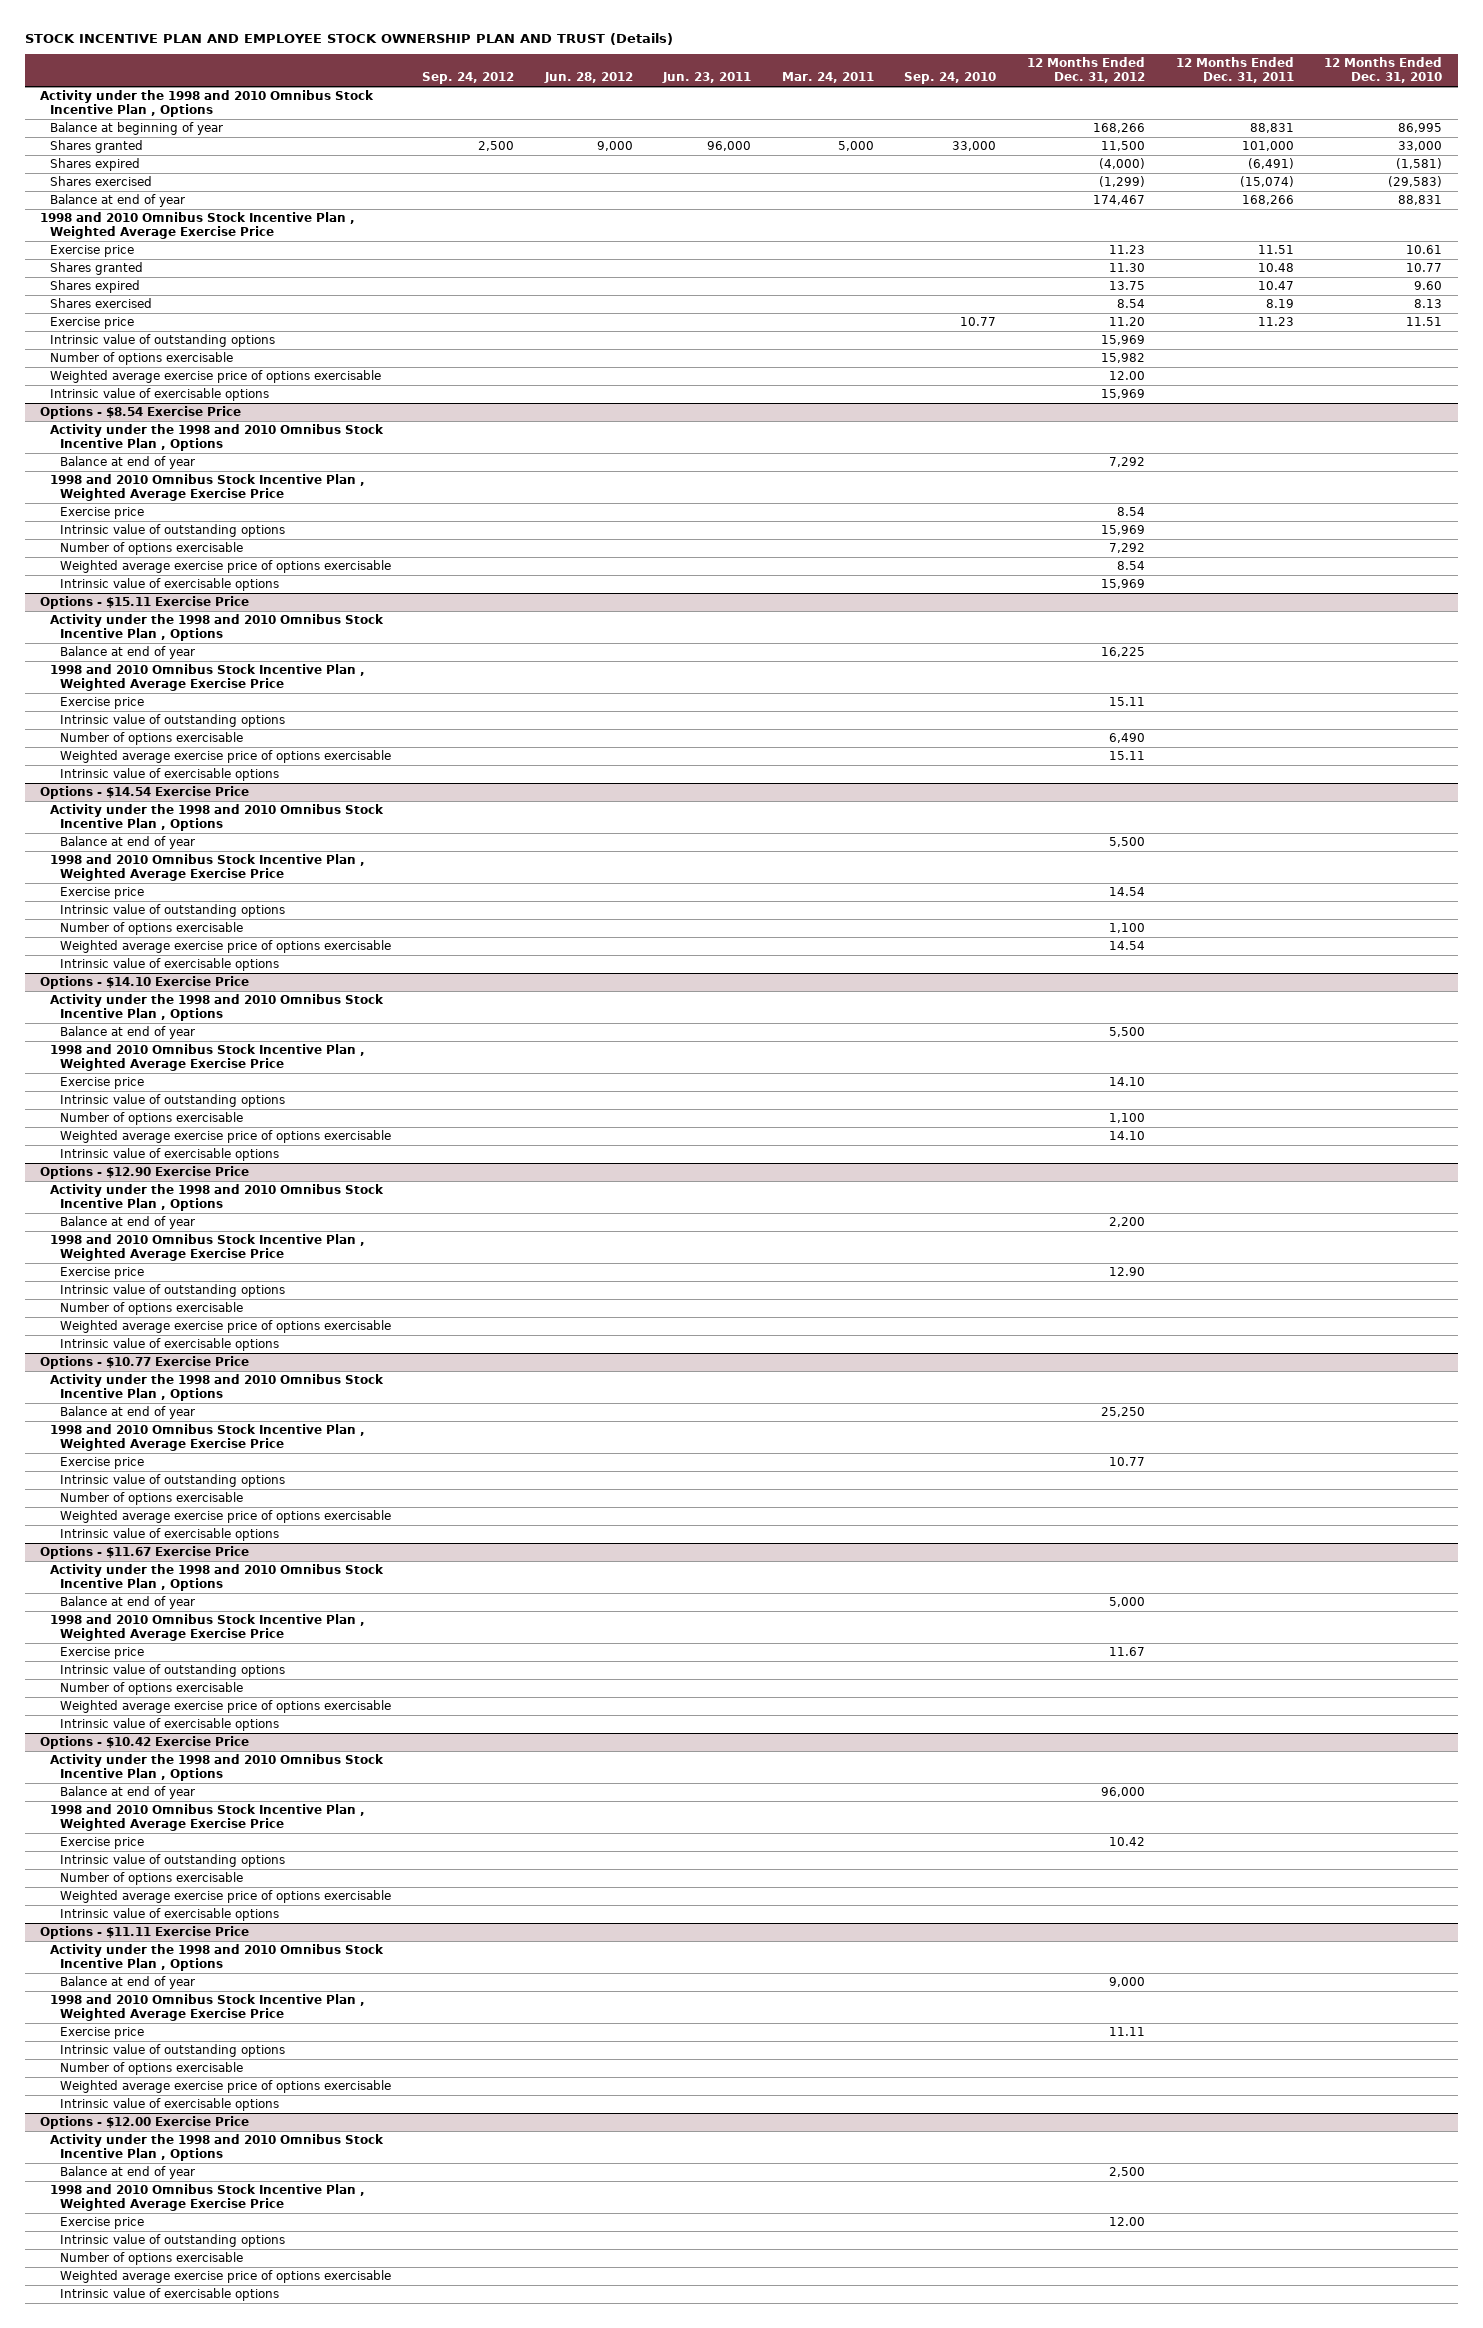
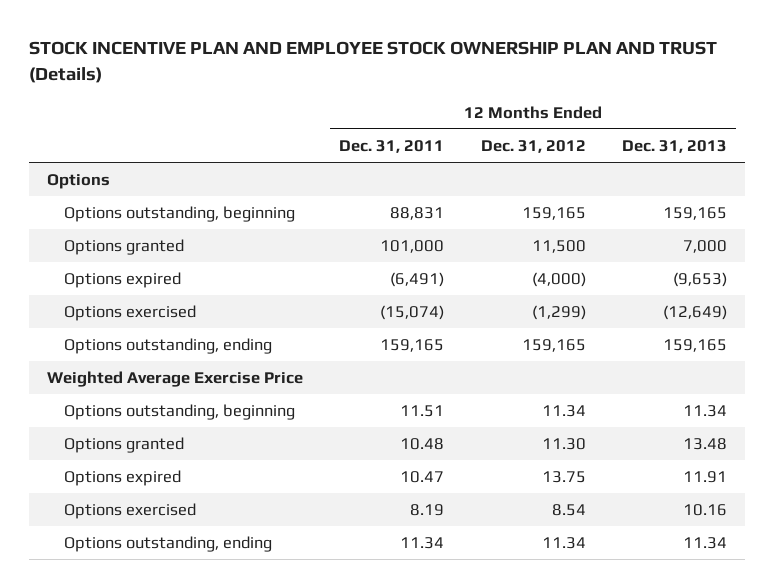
[421,72,514,85] Sep. 24, 2012 -> none
[543,72,633,84] Jun. 28, 2012 -> none
[662,72,752,84] Jun. 23, 2011 -> none
[781,72,874,84] Mar. 24, 2011 -> none
[904,72,997,85] Sep. 24, 2010 -> none
[1324,57,1443,84] 12 Months Ended Dec. 31, 2010 -> none
none -> [622,139,728,153] Dec. 31, 2013
[50,122,224,136] Balance at beginning of year -> none
[50,194,186,208] Balance at end of year -> none
[50,245,135,258] Exercise price -> none
[50,317,135,330] Exercise price -> none
[50,334,276,348] Intrinsic value of outstanding options -> none
[50,352,234,366] Number of options exercisable -> none
[50,370,382,384] Weighted average exercise price of options exercisable -> none
[50,388,270,402] Intrinsic value of exercisable options -> none
[40,406,242,420] Options - $8.54 Exercise Price -> none
[50,424,385,452] Activity under the 1998 and 2010 Omnibus Stock Incentive Plan , Options -> none
[60,456,196,470] Balance at end of year -> none
[50,474,366,502] 1998 and 2010 Omnibus Stock Incentive Plan , Weighted Average Exercise Price -> none
[60,507,145,520] Exercise price -> none
[60,524,286,538] Intrinsic value of outstanding options -> none
[60,542,244,556] Number of options exercisable -> none
[60,560,392,574] Weighted average exercise price of options exercisable -> none
[60,578,280,592] Intrinsic value of exercisable options -> none
[40,596,250,610] Options - $15.11 Exercise Price -> none
[50,614,385,642] Activity under the 1998 and 2010 Omnibus Stock Incentive Plan , Options -> none
[60,646,196,660] Balance at end of year -> none
[50,664,366,692] 1998 and 2010 Omnibus Stock Incentive Plan , Weighted Average Exercise Price -> none
[60,697,145,710] Exercise price -> none
[60,714,286,728] Intrinsic value of outstanding options -> none
[60,732,244,746] Number of options exercisable -> none
[60,750,392,764] Weighted average exercise price of options exercisable -> none
[60,768,280,782] Intrinsic value of exercisable options -> none
[40,786,250,800] Options - $14.54 Exercise Price -> none
[50,804,385,832] Activity under the 1998 and 2010 Omnibus Stock Incentive Plan , Options -> none
[60,836,196,850] Balance at end of year -> none
[50,854,366,882] 1998 and 2010 Omnibus Stock Incentive Plan , Weighted Average Exercise Price -> none
[60,887,145,900] Exercise price -> none
[60,904,286,918] Intrinsic value of outstanding options -> none
[60,922,244,936] Number of options exercisable -> none
[60,940,392,954] Weighted average exercise price of options exercisable -> none
[60,958,280,972] Intrinsic value of exercisable options -> none
[40,976,250,990] Options - $14.10 Exercise Price -> none
[50,994,385,1022] Activity under the 1998 and 2010 Omnibus Stock Incentive Plan , Options -> none
[60,1026,196,1040] Balance at end of year -> none
[50,1044,366,1072] 1998 and 2010 Omnibus Stock Incentive Plan , Weighted Average Exercise Price -> none
[60,1077,145,1090] Exercise price -> none
[60,1094,286,1108] Intrinsic value of outstanding options -> none
[60,1112,244,1126] Number of options exercisable -> none
[60,1130,392,1144] Weighted average exercise price of options exercisable -> none
[60,1148,280,1162] Intrinsic value of exercisable options -> none
[40,1166,250,1180] Options - $12.90 Exercise Price -> none
[50,1184,385,1212] Activity under the 1998 and 2010 Omnibus Stock Incentive Plan , Options -> none
[60,1216,196,1230] Balance at end of year -> none
[50,1234,366,1262] 1998 and 2010 Omnibus Stock Incentive Plan , Weighted Average Exercise Price -> none
[60,1267,145,1280] Exercise price -> none
[60,1284,286,1298] Intrinsic value of outstanding options -> none
[60,1302,244,1316] Number of options exercisable -> none
[60,1320,392,1334] Weighted average exercise price of options exercisable -> none
[60,1338,280,1352] Intrinsic value of exercisable options -> none
[40,1356,250,1370] Options - $10.77 Exercise Price -> none
[50,1374,385,1402] Activity under the 1998 and 2010 Omnibus Stock Incentive Plan , Options -> none
[60,1406,196,1420] Balance at end of year -> none
[50,1424,366,1452] 1998 and 2010 Omnibus Stock Incentive Plan , Weighted Average Exercise Price -> none
[60,1457,145,1470] Exercise price -> none
[60,1474,286,1488] Intrinsic value of outstanding options -> none
[60,1492,244,1506] Number of options exercisable -> none
[60,1510,392,1524] Weighted average exercise price of options exercisable -> none
[60,1528,280,1542] Intrinsic value of exercisable options -> none
[40,1546,250,1560] Options - $11.67 Exercise Price -> none
[50,1564,385,1592] Activity under the 1998 and 2010 Omnibus Stock Incentive Plan , Options -> none
[60,1596,196,1610] Balance at end of year -> none
[50,1614,366,1642] 1998 and 2010 Omnibus Stock Incentive Plan , Weighted Average Exercise Price -> none
[60,1647,145,1660] Exercise price -> none
[60,1664,286,1678] Intrinsic value of outstanding options -> none
[60,1682,244,1696] Number of options exercisable -> none
[60,1700,392,1714] Weighted average exercise price of options exercisable -> none
[60,1718,280,1732] Intrinsic value of exercisable options -> none
[40,1736,250,1750] Options - $10.42 Exercise Price -> none
[50,1754,385,1782] Activity under the 1998 and 2010 Omnibus Stock Incentive Plan , Options -> none
[60,1786,196,1800] Balance at end of year -> none
[50,1804,366,1832] 1998 and 2010 Omnibus Stock Incentive Plan , Weighted Average Exercise Price -> none
[60,1837,145,1850] Exercise price -> none
[60,1854,286,1868] Intrinsic value of outstanding options -> none
[60,1872,244,1886] Number of options exercisable -> none
[60,1890,392,1904] Weighted average exercise price of options exercisable -> none
[60,1908,280,1922] Intrinsic value of exercisable options -> none
[40,1926,250,1940] Options - $11.11 Exercise Price -> none
[50,1944,385,1972] Activity under the 1998 and 2010 Omnibus Stock Incentive Plan , Options -> none
[60,1976,196,1990] Balance at end of year -> none
[50,1994,366,2022] 1998 and 2010 Omnibus Stock Incentive Plan , Weighted Average Exercise Price -> none
[60,2027,145,2040] Exercise price -> none
[60,2044,286,2058] Intrinsic value of outstanding options -> none
[60,2062,244,2076] Number of options exercisable -> none
[60,2080,392,2094] Weighted average exercise price of options exercisable -> none
[60,2098,280,2112] Intrinsic value of exercisable options -> none
[40,2116,250,2130] Options - $12.00 Exercise Price -> none
[50,2134,385,2162] Activity under the 1998 and 2010 Omnibus Stock Incentive Plan , Options -> none
[60,2166,196,2180] Balance at end of year -> none
[50,2184,366,2212] 1998 and 2010 Omnibus Stock Incentive Plan , Weighted Average Exercise Price -> none
[60,2217,145,2230] Exercise price -> none
[60,2234,286,2248] Intrinsic value of outstanding options -> none
[60,2252,244,2266] Number of options exercisable -> none
[60,2270,392,2284] Weighted average exercise price of options exercisable -> none
[60,2288,280,2302] Intrinsic value of exercisable options -> none
[40,90,375,118] Activity under the 1998 and 2010 Omnibus Stock Incentive Plan , Options -> [47,173,111,189] Options
none -> [64,205,296,222] Options outstanding, beginning
[50,140,144,154] Shares granted -> [64,238,185,255] Options granted
[50,158,141,172] Shares expired -> [64,271,182,288] Options expired
[50,176,153,187] Shares exercised -> [64,304,197,321] Options exercised
none -> [64,337,273,354] Options outstanding, ending
[40,212,356,240] 1998 and 2010 Omnibus Stock Incentive Plan , Weighted Average Exercise Price -> [47,370,304,387] Weighted Average Exercise Price
none -> [64,403,296,420] Options outstanding, beginning
[50,262,144,276] Shares granted -> [64,436,185,453] Options granted
[50,280,141,294] Shares expired -> [64,469,182,486] Options expired
[50,298,153,309] Shares exercised -> [64,502,197,519] Options exercised
none -> [64,535,273,552] Options outstanding, ending

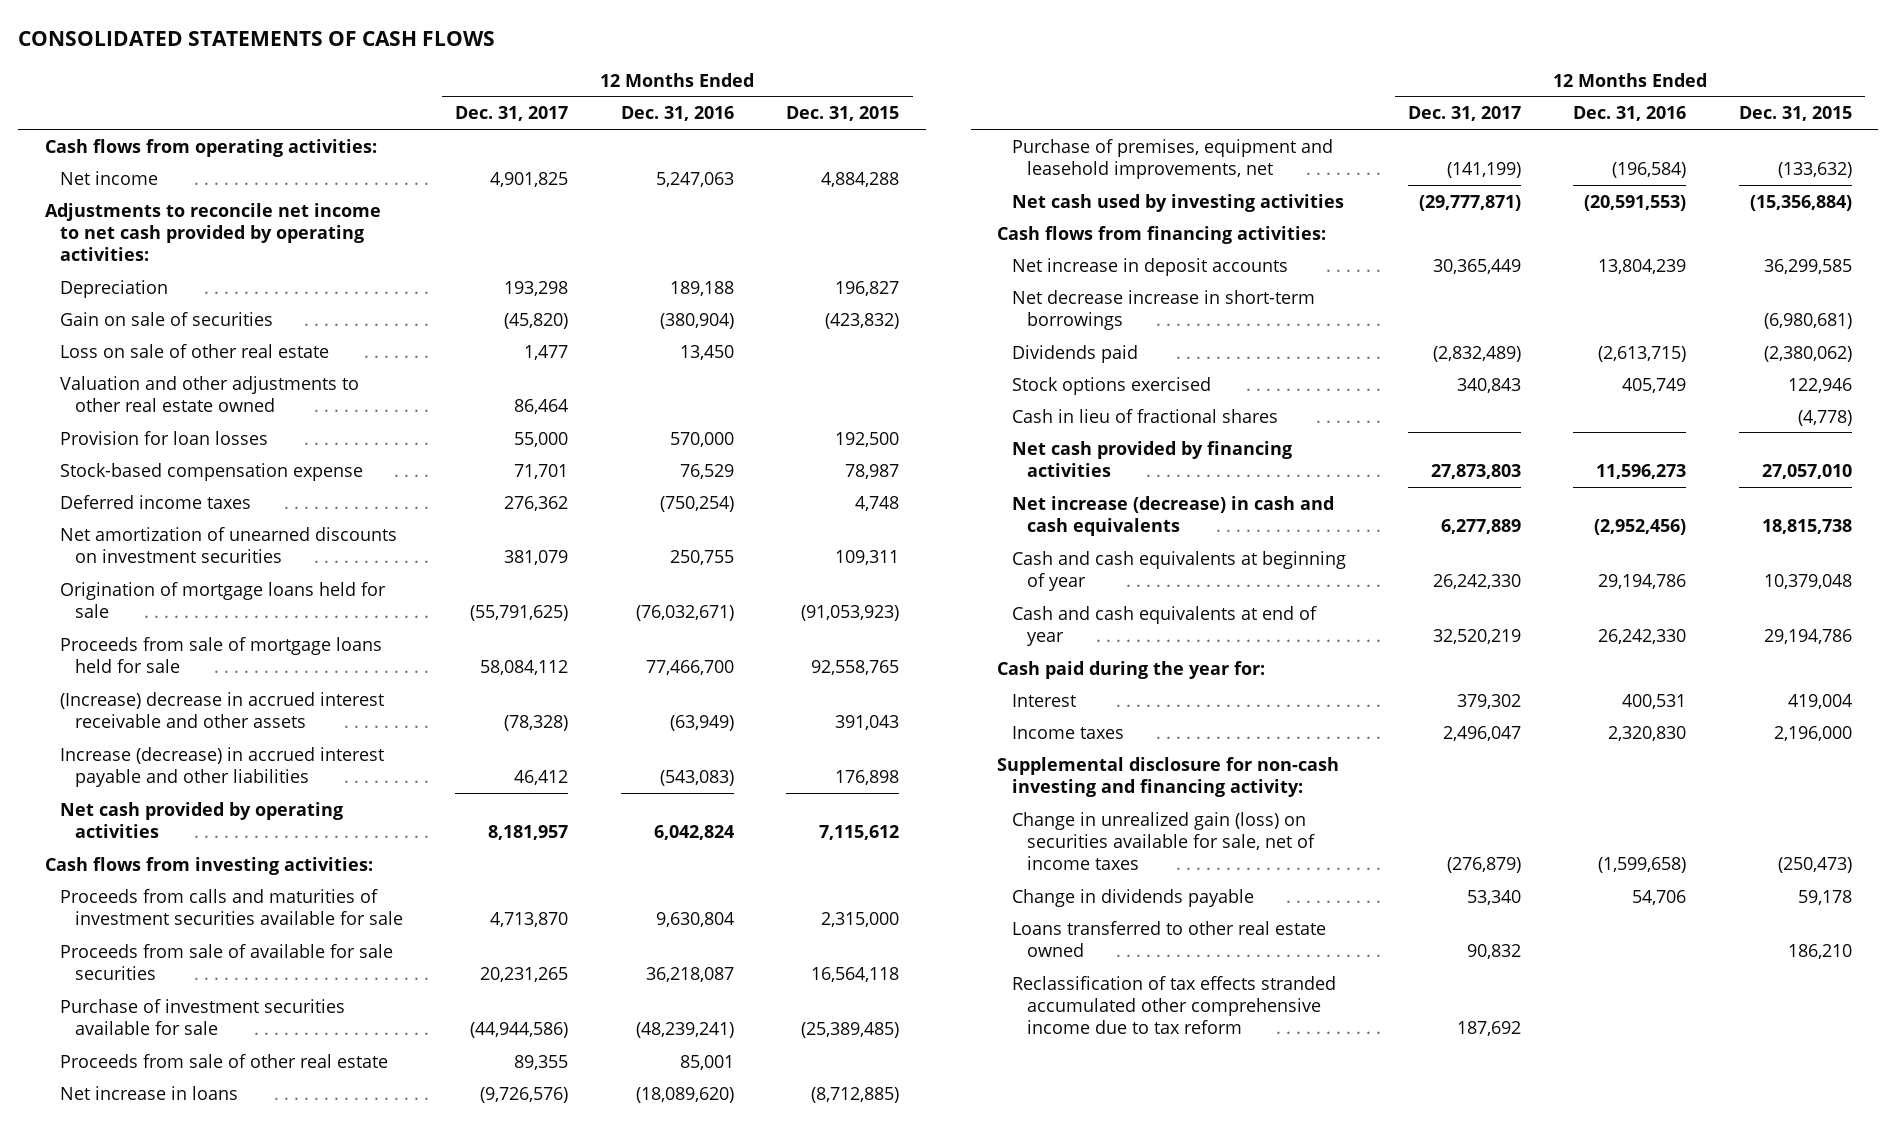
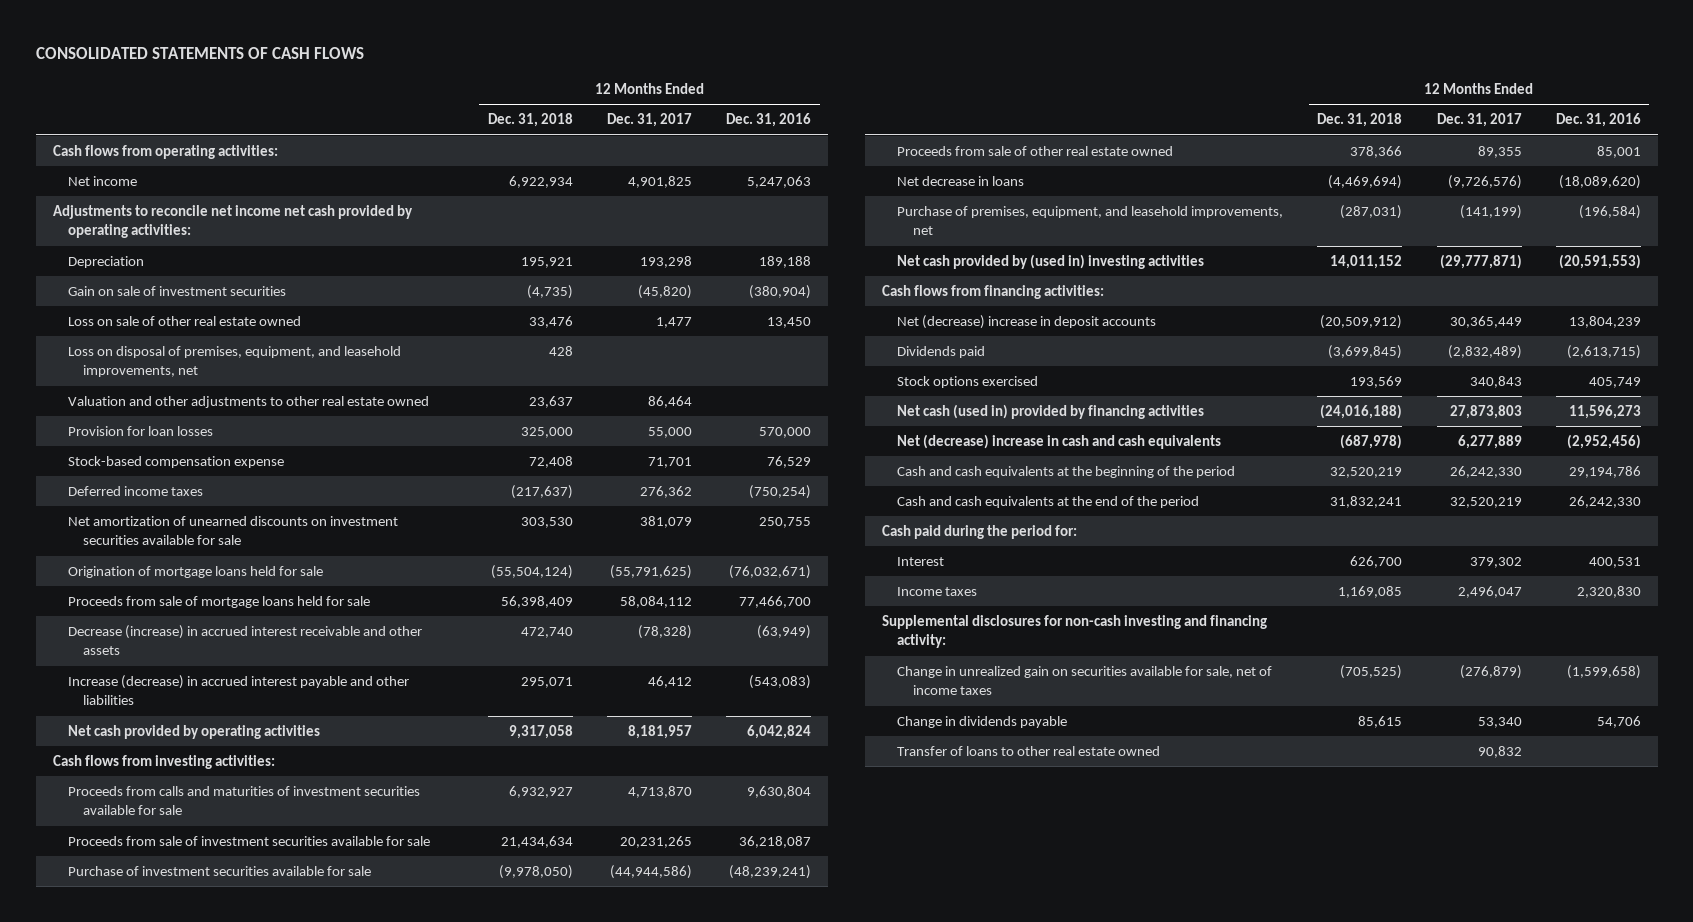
[786,106,900,122] Dec. 31, 2015 -> none
none -> [487,113,573,128] Dec. 31, 2018
[44,202,381,261] Adjustments to reconcile net income to net cash provided by operating activities: -> [52,205,413,239] Adjustments to reconcile net income net cash provided by operating activities:
[59,311,273,326] Gain on sale of securities -> [67,286,286,297] Gain on sale of investment securities
[59,343,329,358] Loss on sale of other real estate -> [67,316,301,327] Loss on sale of other real estate owned
none -> [67,346,401,378] Loss on disposal of premises, equipment, and leasehold improvements, net
[59,526,397,563] Net amortization of unearned discounts on investment securities -> [67,516,398,546] Net amortization of unearned discounts on investment securities available for sale
[59,691,384,728] (Increase) decrease in accrued interest receivable and other assets -> [67,625,422,656] Decrease (increase) in accrued interest receivable and other assets
[59,943,393,980] Proceeds from sale of available for sale securities -> [67,836,430,847] Proceeds from sale of investment securities available for sale
[59,1053,388,1068] Proceeds from sale of other real estate -> [897,146,1174,157] Proceeds from sale of other real estate owned
[59,1085,238,1100] Net increase in loans -> [897,176,1025,187] Net decrease in loans
[1012,138,1334,179] Purchase of premises, equipment and leasehold improvements, net -> [897,206,1284,236] Purchase of premises, equipment, and leasehold improvements, net
[1012,193,1345,212] Net cash used by investing activities -> [897,254,1205,270] Net cash provided by (used in) investing activities
[1012,289,1316,330] Net decrease increase in short-term borrowings -> none
[1012,257,1289,276] Net increase in deposit accounts -> [897,315,1157,330] Net (decrease) increase in deposit accounts
[1012,408,1279,423] Cash in lieu of fractional shares -> none
[1012,440,1293,477] Net cash provided by financing activities -> [897,404,1205,420] Net cash (used in) provided by financing activities
[1012,495,1335,536] Net increase (decrease) in cash and cash equivalents -> [897,434,1222,450] Net (decrease) increase in cash and cash equivalents
[1012,550,1347,591] Cash and cash equivalents at beginning of year -> [897,466,1236,479] Cash and cash equivalents at the beginning of the period
[1012,605,1318,646] Cash and cash equivalents at end of year -> [897,496,1200,509] Cash and cash equivalents at the end of the period
[997,660,1266,679] Cash paid during the year for: -> [882,525,1078,540] Cash paid during the period for:
[997,756,1340,797] Supplemental disclosure for non-cash investing and financing activity: -> [882,615,1268,649] Supplemental disclosures for non-cash investing and financing activity:
[1012,811,1316,870] Change in unrealized gain (loss) on securities available for sale, net of income taxes -> [897,666,1273,696] Change in unrealized gain on securities available for sale, net of income taxes
[1012,975,1337,1034] Reclassification of tax effects stranded accumulated other comprehensive income due to tax reform -> none
[1012,920,1327,957] Loans transferred to other real estate owned -> [897,746,1161,757] Transfer of loans to other real estate owned

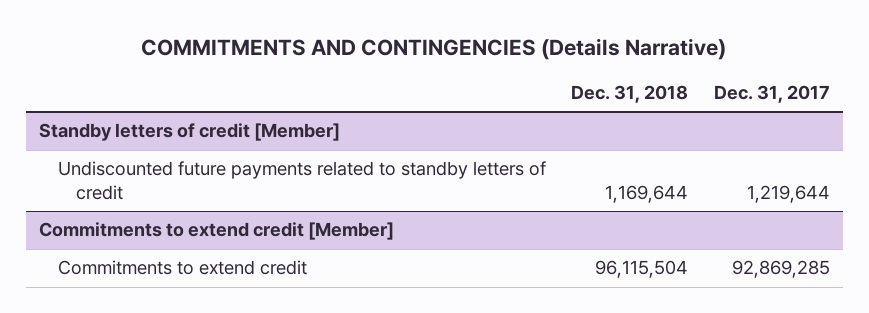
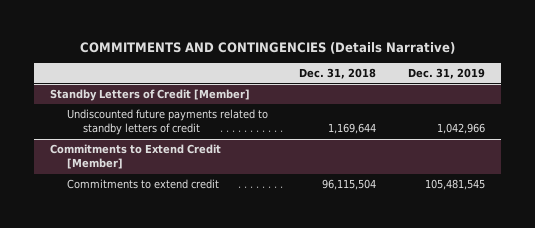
[713,84,830,103] Dec. 31, 2017 -> none
none -> [407,67,485,79] Dec. 31, 2019
[39,123,341,142] Standby letters of credit [Member] -> [50,89,251,102] Standby Letters of Credit [Member]
[39,222,395,241] Commitments to extend credit [Member] -> [50,144,222,170] Commitments to Extend Credit [Member]

